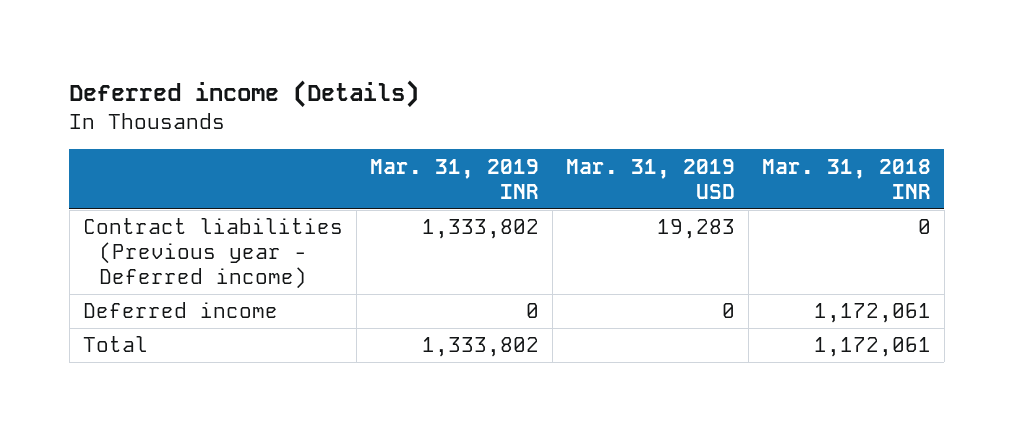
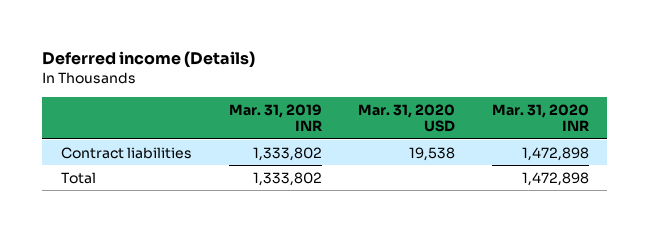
[565,158,735,199] Mar. 31, 2019 USD -> none
[761,158,931,199] Mar. 31, 2018 INR -> none
none -> [358,103,456,133] Mar. 31, 2020 USD
none -> [492,103,590,132] Mar. 31, 2020 INR
[82,302,278,319] Deferred income -> none
[82,218,343,290] Contract liabilities (Previous year - Deferred income) -> [60,146,192,159] Contract liabilities

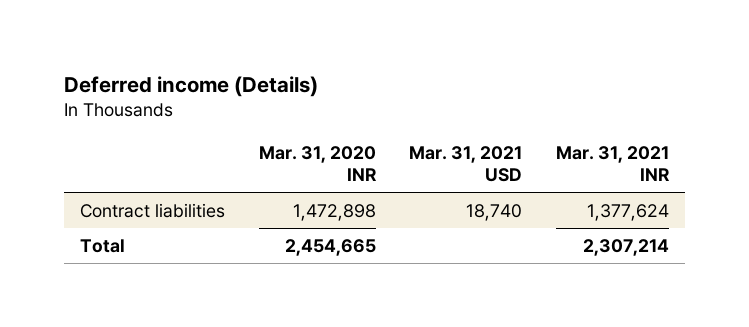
[228,103,322,132] Mar. 31, 2019 INR -> none
[358,103,456,133] Mar. 31, 2020 USD -> none
none -> [409,145,523,183] Mar. 31, 2021 USD
none -> [555,145,670,182] Mar. 31, 2021 INR
[522,171,590,186] 1,472,898 -> [284,239,376,257] 2,454,665

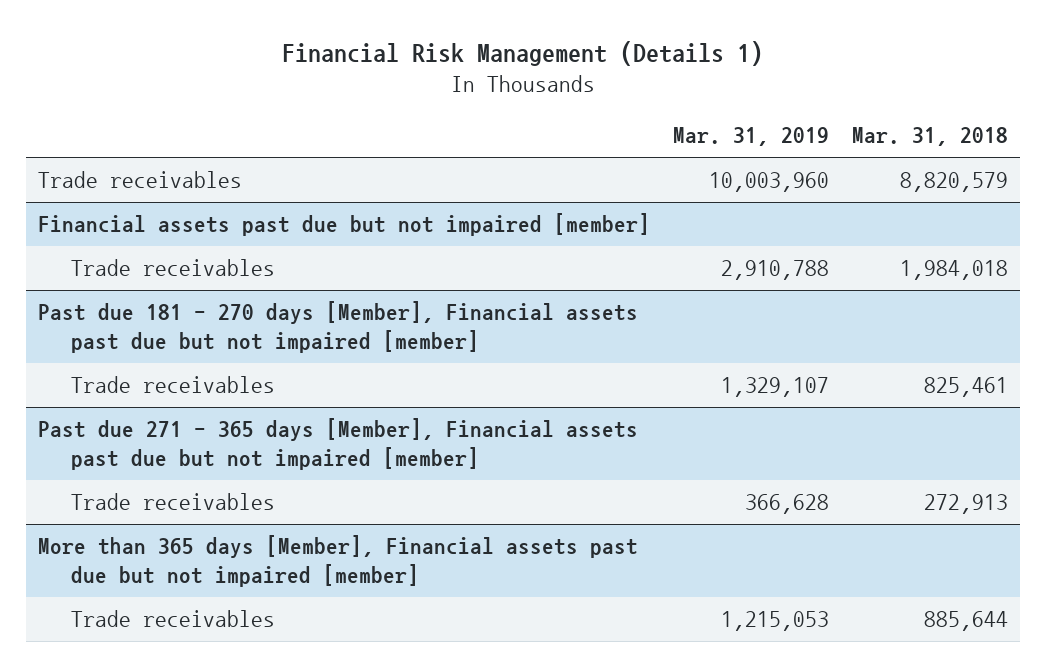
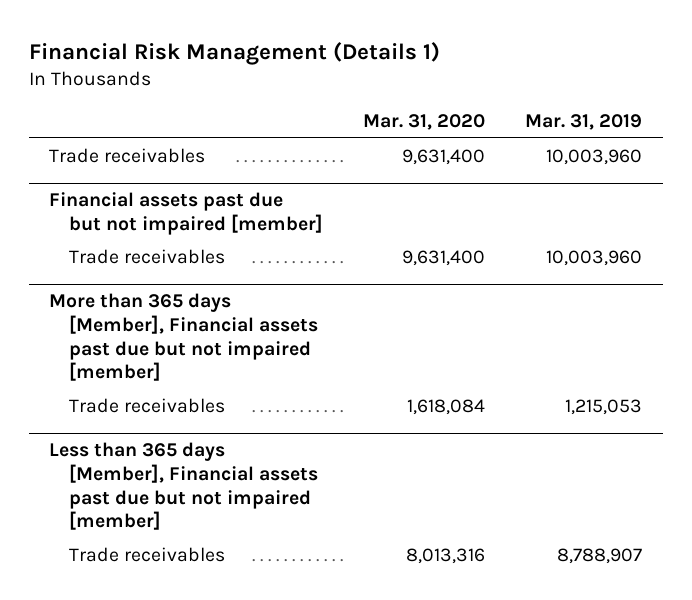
[851,127,1008,147] Mar. 31, 2018 -> none
none -> [363,114,486,131] Mar. 31, 2020
[37,300,638,353] Past due 181 - 270 days [Member], Financial assets past due but not impaired [member] -> none
[70,375,275,393] Trade receivables -> none
[37,417,638,470] Past due 271 - 365 days [Member], Financial assets past due but not impaired [member] -> none
[70,492,275,510] Trade receivables -> none
[720,259,829,280] 2,910,788 -> [546,249,643,266] 10,003,960
none -> [49,442,319,531] Less than 365 days [Member], Financial assets past due but not impaired [member]
none -> [69,546,226,562] Trade receivables

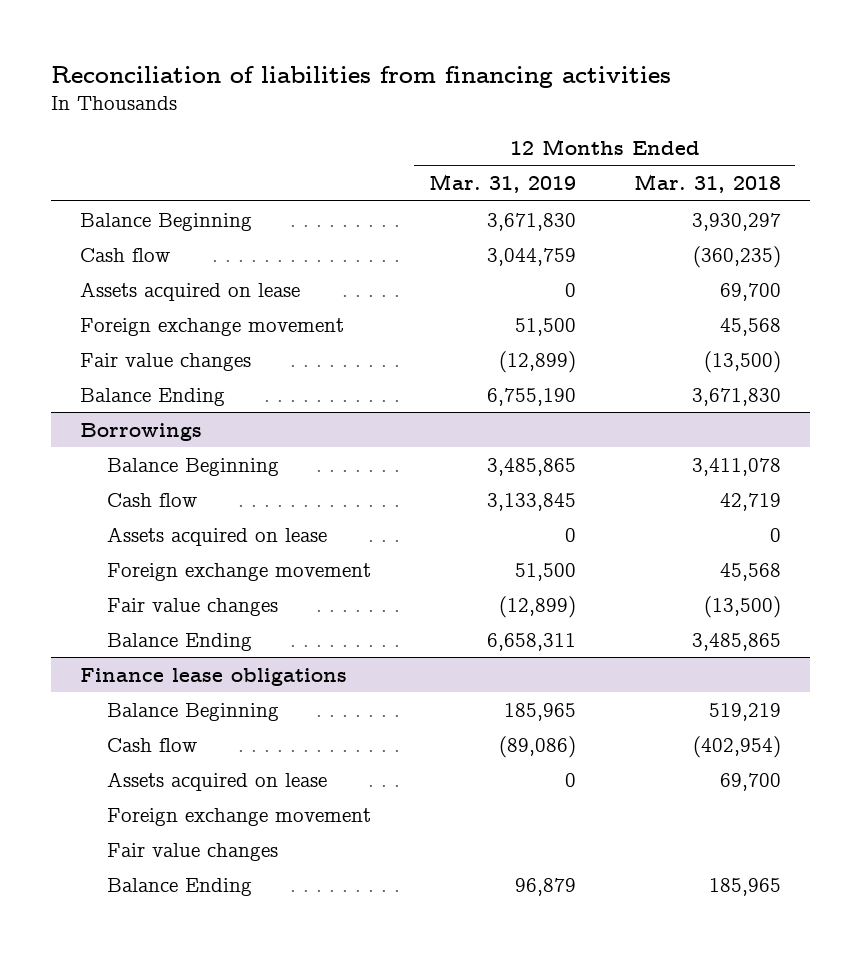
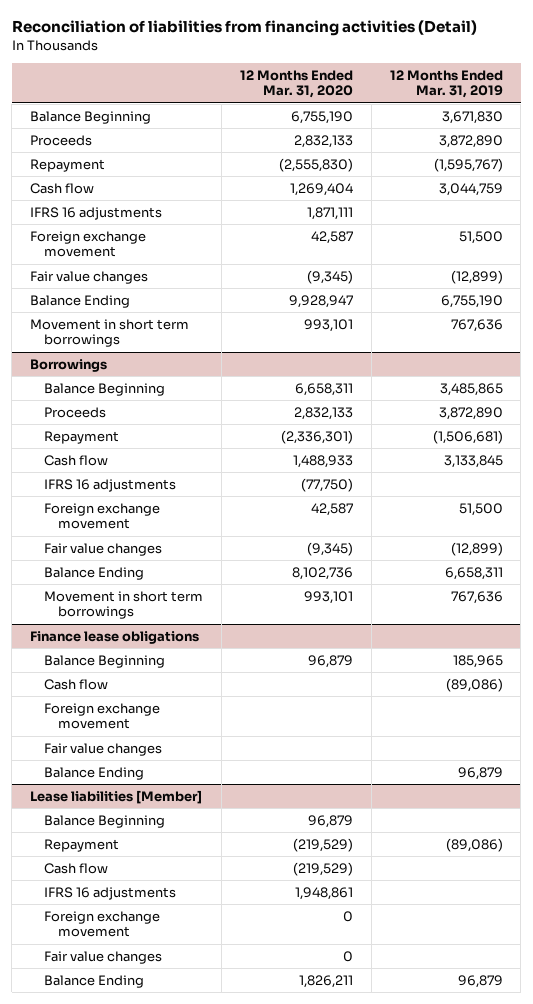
[51,65,672,88] Reconciliation of liabilities from financing activities -> [11,20,477,37] Reconciliation of liabilities from financing activities (Detail)
[633,174,781,194] Mar. 31, 2018 -> none
none -> [239,70,353,99] 12 Months Ended Mar. 31, 2020
none -> [30,134,93,146] Proceeds
none -> [30,158,106,172] Repayment
[80,281,301,301] Assets acquired on lease -> none
none -> [30,206,163,220] IFRS 16 adjustments
none -> [30,318,190,348] Movement in short term borrowings
none -> [44,406,107,418] Proceeds
none -> [44,430,120,444] Repayment
[106,526,327,546] Assets acquired on lease -> none
none -> [44,478,177,492] IFRS 16 adjustments
none -> [44,590,204,620] Movement in short term borrowings
[106,771,327,791] Assets acquired on lease -> none
none -> [30,789,203,804] Lease liabilities [Member]
none -> [44,814,166,828] Balance Beginning
none -> [44,838,120,852] Repayment
none -> [44,862,109,874] Cash flow
none -> [44,886,177,900] IFRS 16 adjustments
none -> [44,910,161,938] Foreign exchange movement
none -> [44,950,163,964] Fair value changes
none -> [44,974,145,988] Balance Ending

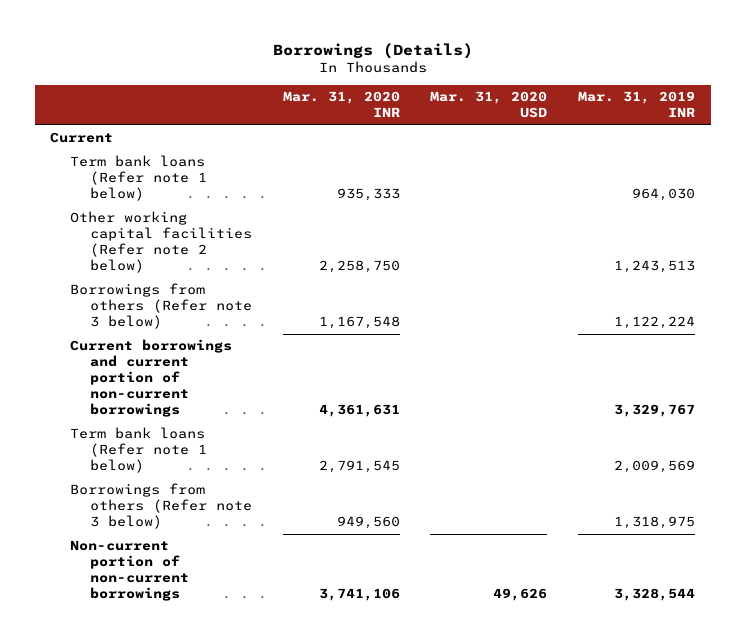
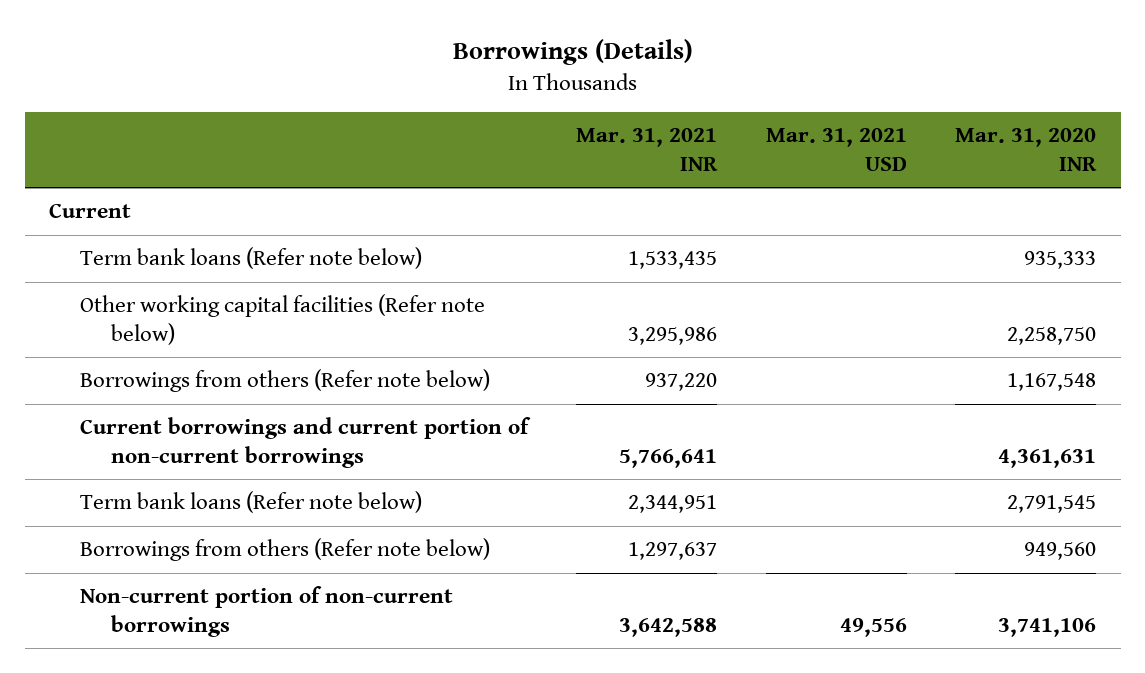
[430,91,548,119] Mar. 31, 2020 USD -> none
[578,91,696,118] Mar. 31, 2019 INR -> none
none -> [576,128,719,172] Mar. 31, 2021 INR
none -> [765,128,907,172] Mar. 31, 2021 USD
[70,155,207,202] Term bank loans (Refer note 1 below) -> [79,247,422,270] Term bank loans (Refer note below)
[70,211,252,274] Other working capital facilities (Refer note 2 below) -> [79,294,485,345] Other working capital facilities (Refer note below)
[70,283,252,330] Borrowings from others (Refer note 3 below) -> [79,369,490,393] Borrowings from others (Refer note below)
[70,427,207,474] Term bank loans (Refer note 1 below) -> [79,491,422,514] Term bank loans (Refer note below)
[70,483,252,530] Borrowings from others (Refer note 3 below) -> [79,538,490,562] Borrowings from others (Refer note below)

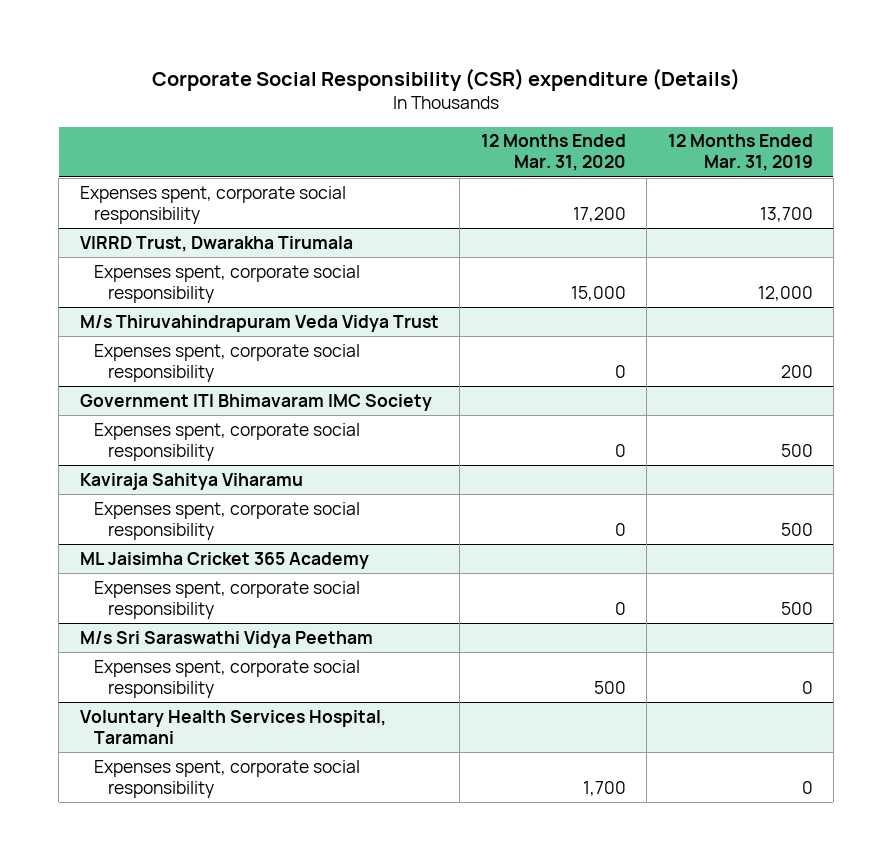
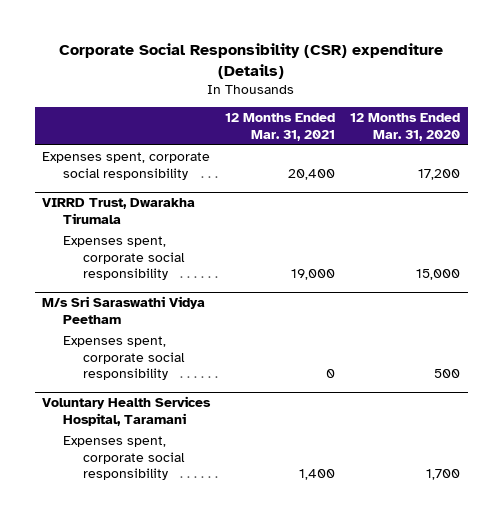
[667,134,813,172] 12 Months Ended Mar. 31, 2019 -> none
none -> [225,113,336,141] 12 Months Ended Mar. 31, 2021
[79,314,439,332] M/s Thiruvahindrapuram Veda Vidya Trust -> none
[93,343,360,382] Expenses spent, corporate social responsibility -> none
[79,393,432,411] Government ITI Bhimavaram IMC Society -> none
[93,422,360,461] Expenses spent, corporate social responsibility -> none
[79,472,303,490] Kaviraja Sahitya Viharamu -> none
[93,501,360,540] Expenses spent, corporate social responsibility -> none
[79,551,369,569] ML Jaisimha Cricket 365 Academy -> none
[93,580,360,619] Expenses spent, corporate social responsibility -> none

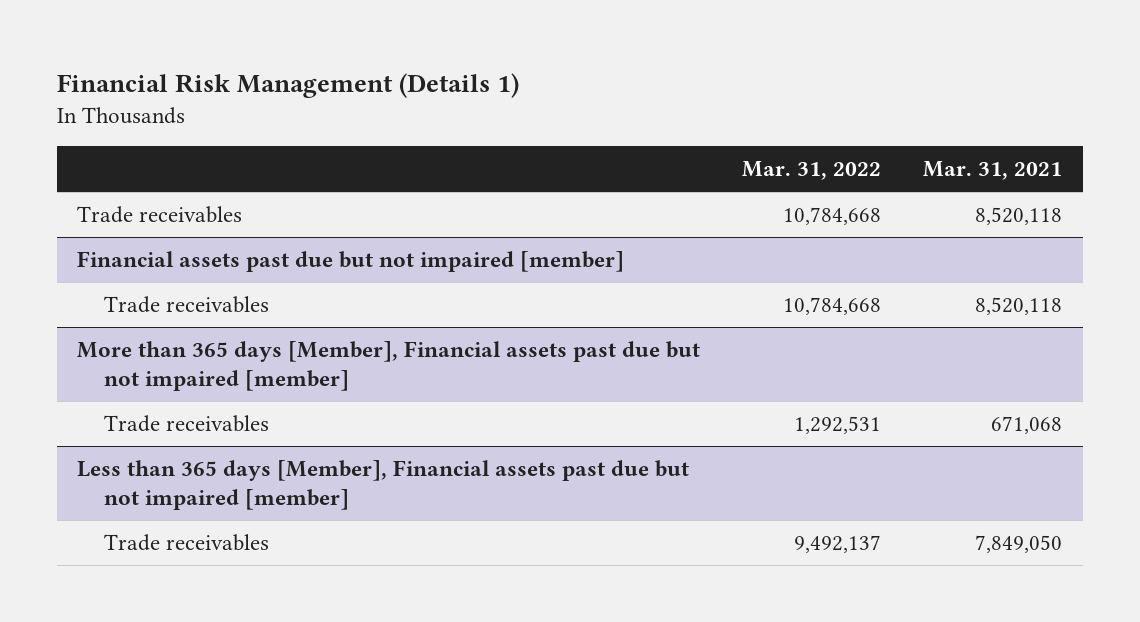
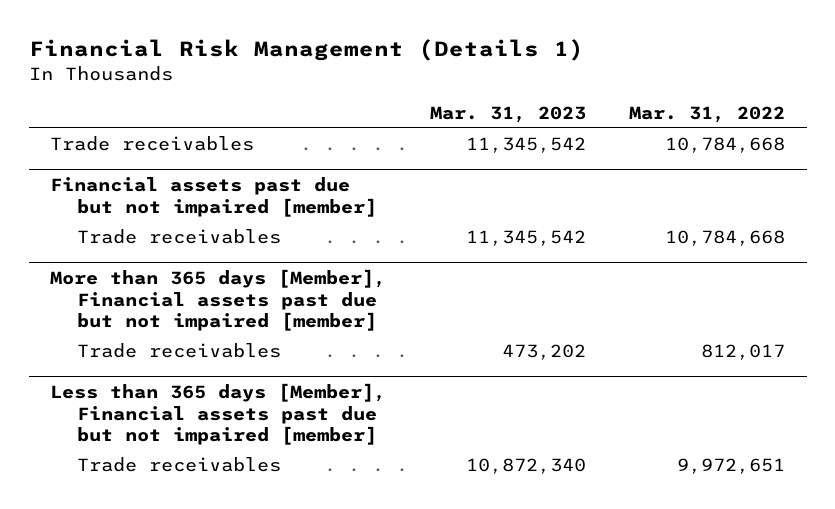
[923,161,1063,181] Mar. 31, 2021 -> none
none -> [429,105,586,123] Mar. 31, 2023
[794,415,882,434] 1,292,531 -> [701,344,786,361] 812,017
[794,534,882,553] 9,492,137 -> [677,458,786,475] 9,972,651

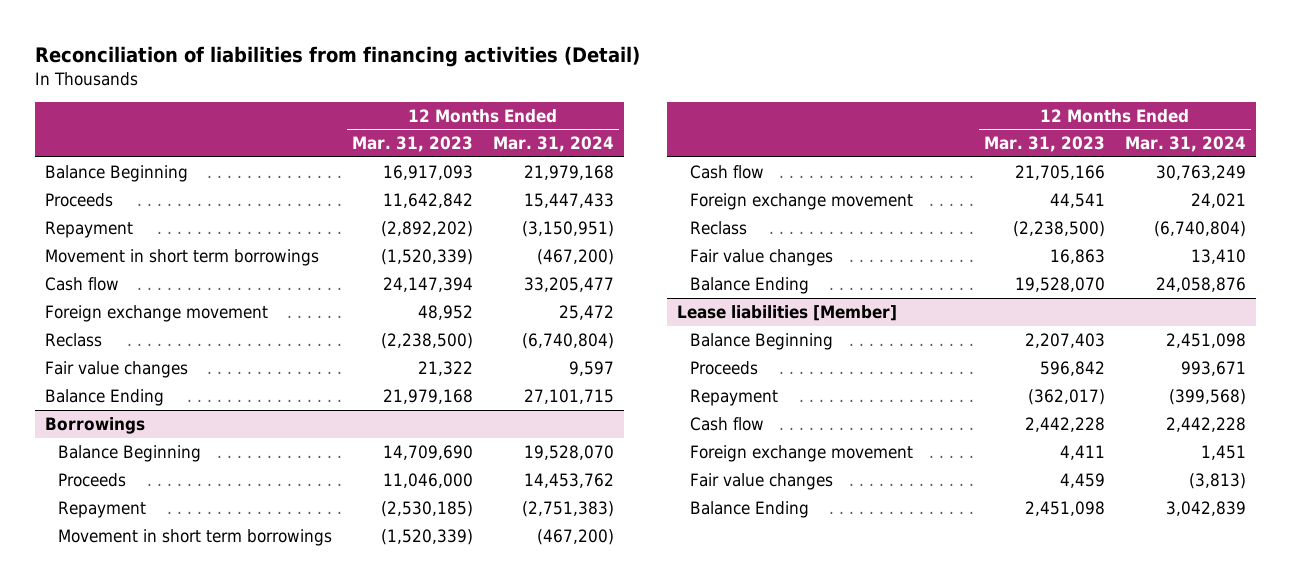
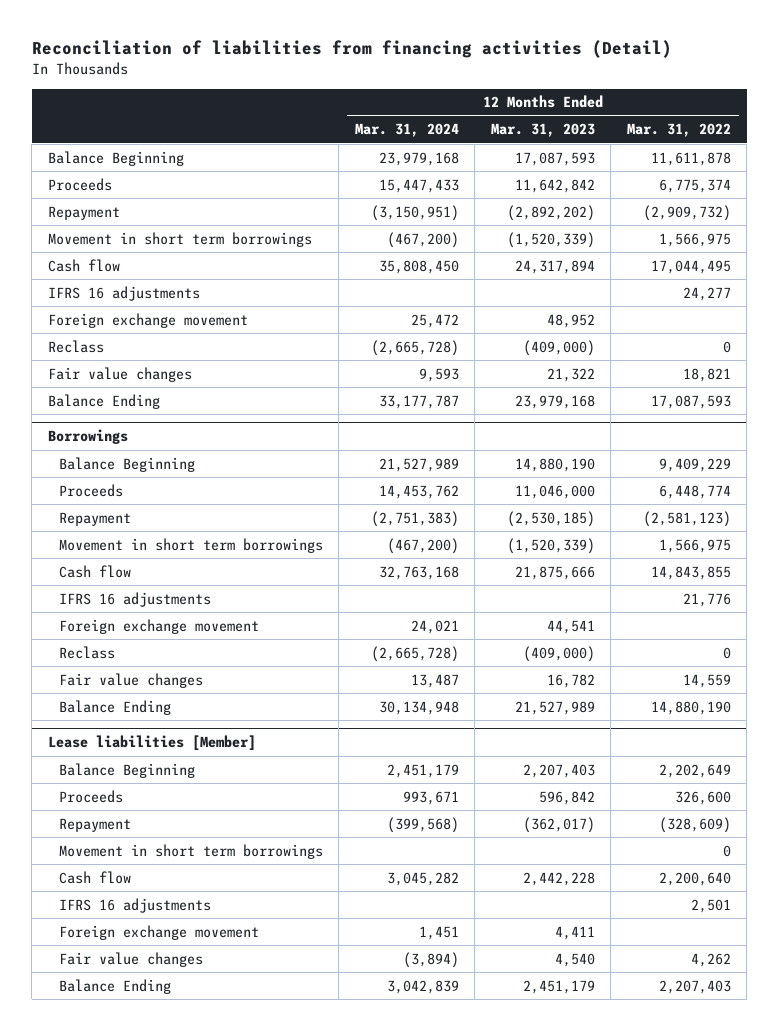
none -> [626,123,731,138] Mar. 31, 2022
[383,165,474,181] 16,917,093 -> [514,151,595,166] 17,087,593
[524,165,615,181] 21,979,168 -> [378,151,459,166] 23,979,168
[383,277,474,293] 24,147,394 -> [514,259,595,274] 24,317,894
[524,277,615,293] 33,205,477 -> [378,259,459,274] 35,808,450
none -> [47,285,200,301] IFRS 16 adjustments
[381,333,474,350] (2,238,500) -> [522,339,595,356] (409,000)
[522,333,615,350] (6,740,804) -> [370,339,459,356] (2,665,728)
[569,361,615,377] 9,597 -> [418,367,459,382] 9,593
[383,389,474,405] 21,979,168 -> [514,394,595,409] 23,979,168
[524,389,615,405] 27,101,715 -> [378,394,459,409] 33,177,787
[383,445,474,461] 14,709,690 -> [514,457,595,472] 14,880,190
[524,445,615,461] 19,528,070 -> [378,457,459,472] 21,527,989
[1014,165,1105,181] 21,705,166 -> [514,565,595,580] 21,875,666
[1156,165,1247,181] 30,763,249 -> [378,565,459,580] 32,763,168
none -> [58,591,211,607] IFRS 16 adjustments
[1012,221,1105,238] (2,238,500) -> [522,645,595,662] (409,000)
[1154,221,1247,238] (6,740,804) -> [370,645,459,662] (2,665,728)
[1049,249,1105,265] 16,863 -> [546,673,595,688] 16,782
[1191,249,1247,265] 13,410 -> [410,673,459,688] 13,487
[1014,277,1105,293] 19,528,070 -> [514,700,595,715] 21,527,989
[1156,277,1247,293] 24,058,876 -> [378,700,459,715] 30,134,948
[1166,333,1247,349] 2,451,098 -> [386,763,459,778] 2,451,179
none -> [58,843,323,859] Movement in short term borrowings
[1166,417,1247,433] 2,442,228 -> [386,871,459,886] 3,045,282
none -> [58,897,211,913] IFRS 16 adjustments
[1059,473,1105,489] 4,459 -> [554,952,595,967] 4,540
[1189,473,1247,490] (3,813) -> [402,951,459,968] (3,894)
[1024,501,1105,517] 2,451,098 -> [522,979,595,994] 2,451,179

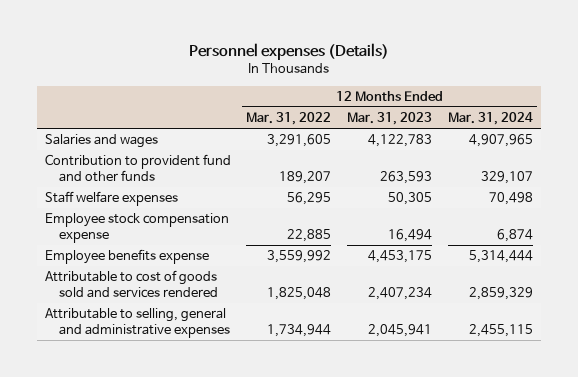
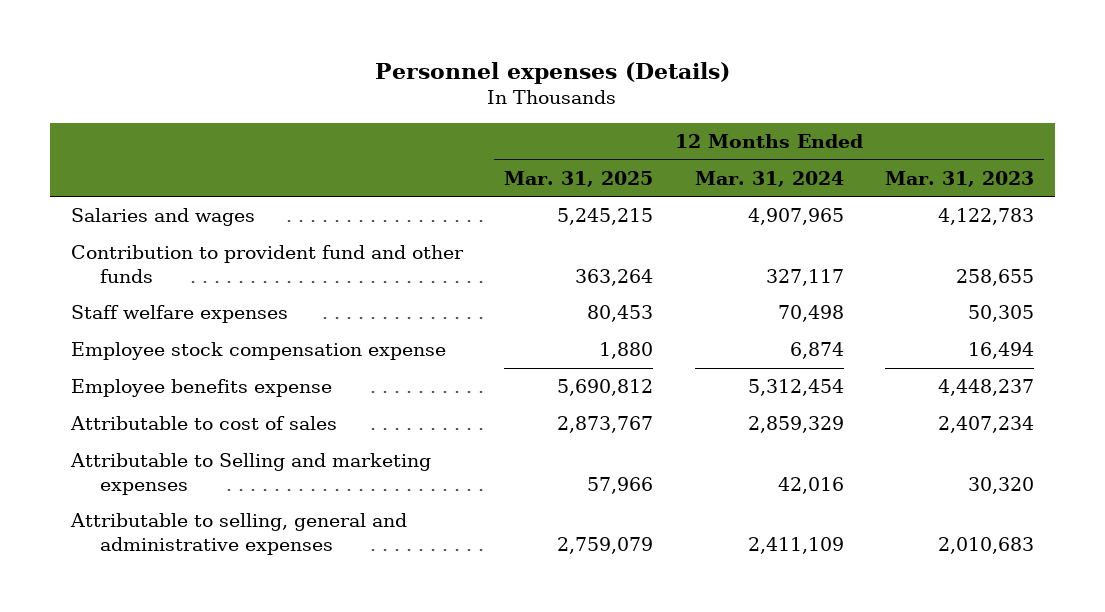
[246,112,332,126] Mar. 31, 2022 -> none
none -> [504,170,654,187] Mar. 31, 2025
[380,170,433,184] 263,593 -> [955,268,1034,286] 258,655
[481,170,534,184] 329,107 -> [765,268,844,286] 327,117
[368,250,433,264] 4,453,175 -> [937,379,1034,397] 4,448,237
[469,250,534,264] 5,314,444 -> [747,379,844,397] 5,312,454
[44,270,218,298] Attributable to cost of goods sold and services rendered -> [70,416,338,431] Attributable to cost of sales
none -> [70,453,432,495] Attributable to Selling and marketing expenses
[368,323,433,337] 2,045,941 -> [937,536,1034,554] 2,010,683
[469,323,534,337] 2,455,115 -> [747,536,844,554] 2,411,109

